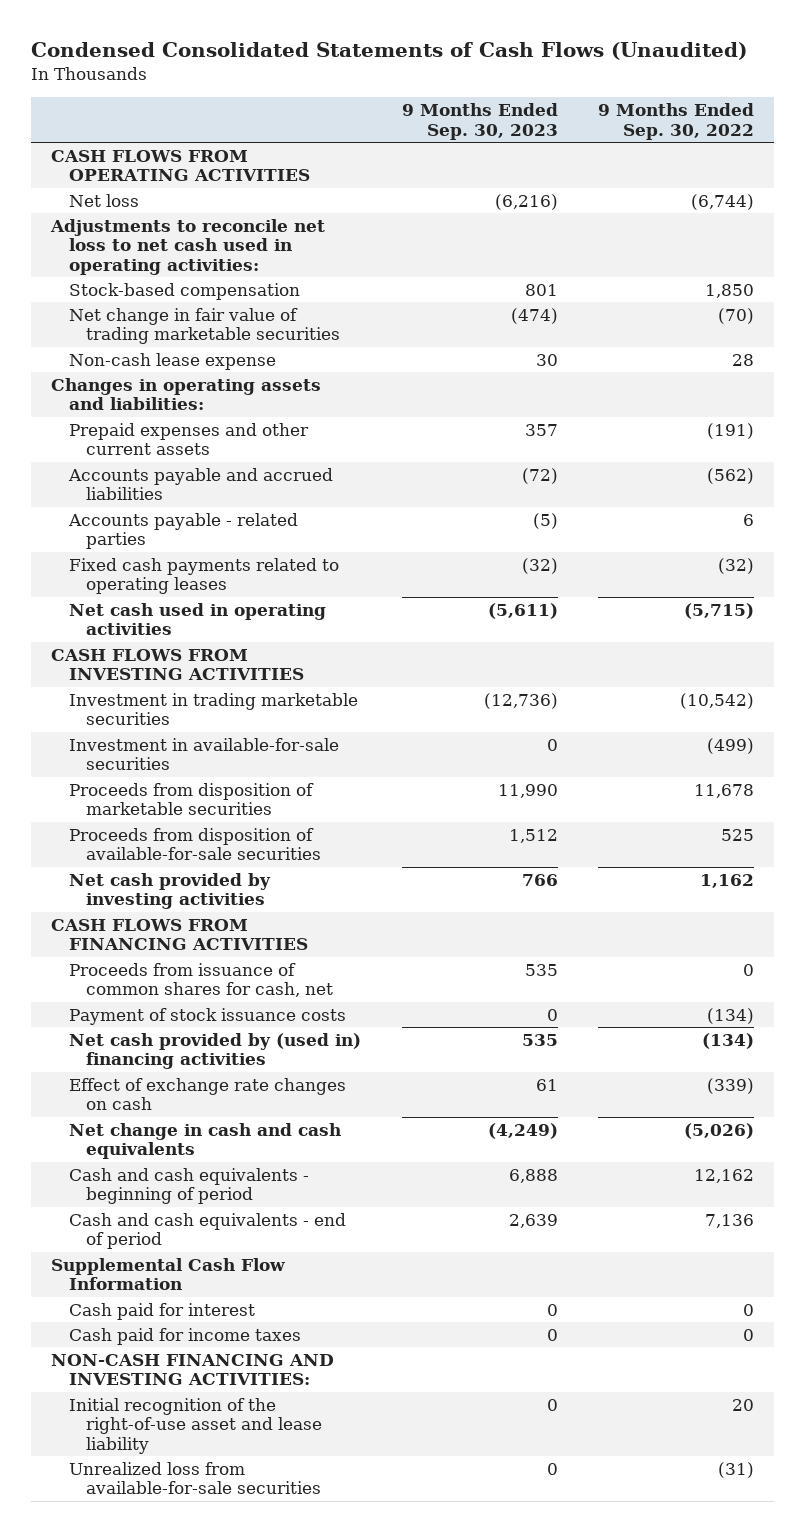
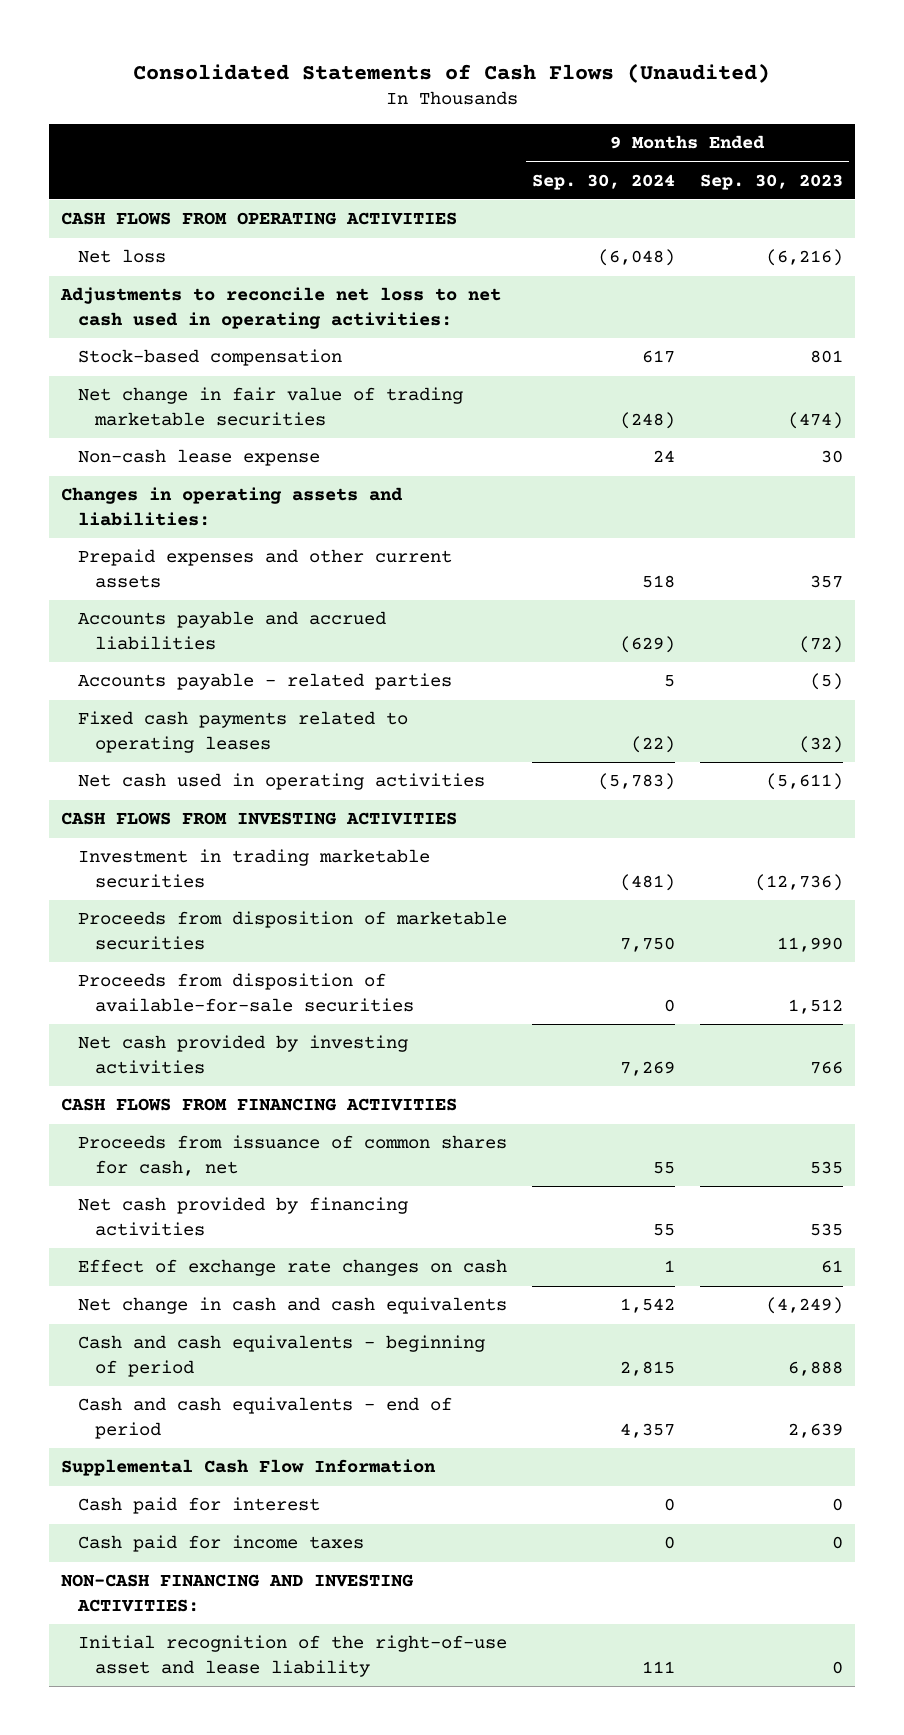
[31,42,748,61] Condensed Consolidated Statements of Cash Flows (Unaudited) -> [132,62,770,83] Consolidated Statements of Cash Flows (Unaudited)
[598,103,755,140] 9 Months Ended Sep. 30, 2022 -> none
none -> [531,173,675,190] Sep. 30, 2024
[68,737,339,771] Investment in available-for-sale securities -> none
[68,1007,346,1025] Payment of stock issuance costs -> none
[68,1032,361,1070] Net cash provided by (used in) financing activities -> [78,1197,409,1236] Net cash provided by financing activities
[68,1461,322,1495] Unrealized loss from available-for-sale securities -> none

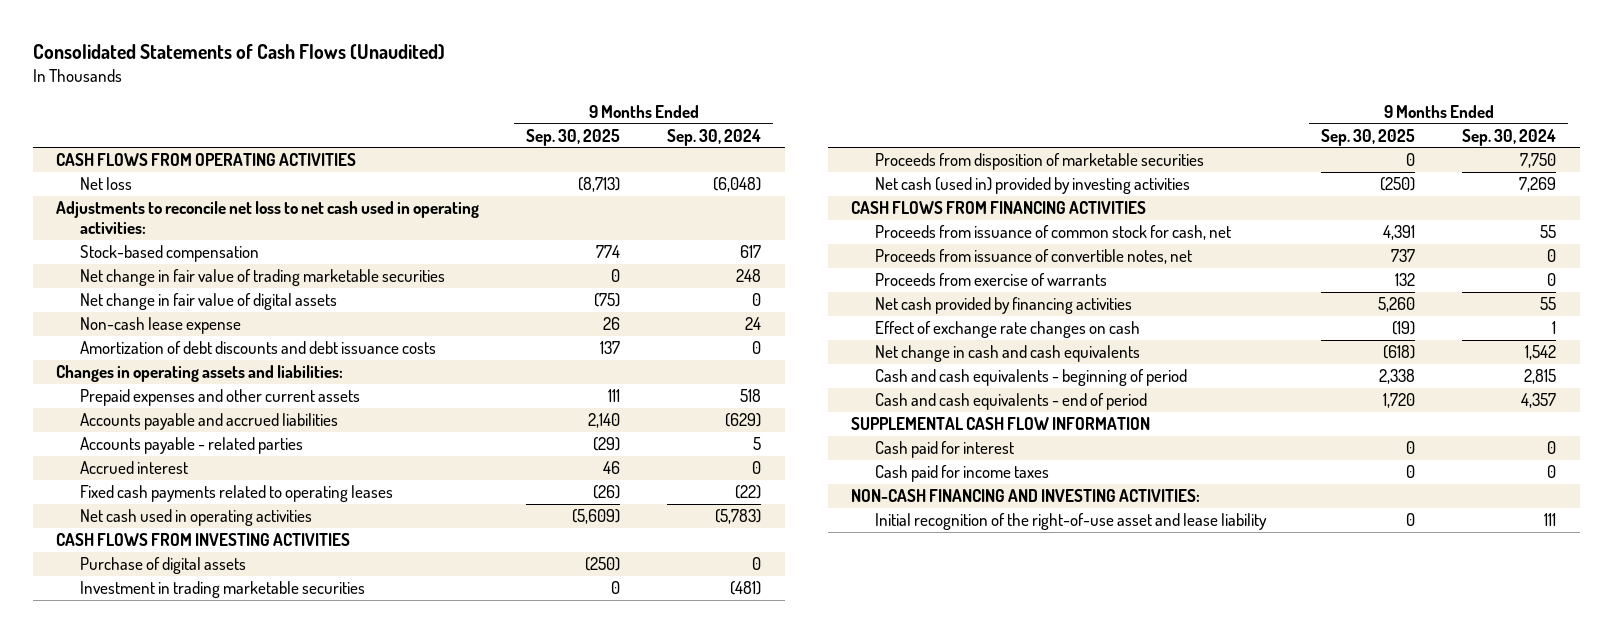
[699,173,843,190] Sep. 30, 2023 -> none
none -> [526,128,621,146] Sep. 30, 2025
[619,411,675,429] (248) -> [736,269,762,283] 248
none -> [80,293,338,311] Net change in fair value of digital assets
none -> [80,341,437,355] Amortization of debt discounts and debt issuance costs
none -> [80,461,189,475] Accrued interest
none -> [80,557,247,575] Purchase of digital assets
[78,973,415,1012] Proceeds from disposition of available-for-sale securities -> none
[78,1035,409,1074] Net cash provided by investing activities -> [875,177,1191,195] Net cash (used in) provided by investing activities
[78,1135,508,1176] Proceeds from issuance of common shares for cash, net -> [875,225,1232,241] Proceeds from issuance of common stock for cash, net
none -> [875,249,1193,265] Proceeds from issuance of convertible notes, net
none -> [875,273,1108,287] Proceeds from exercise of warrants
[61,1459,437,1477] Supplemental Cash Flow Information -> [851,417,1151,431] SUPPLEMENTAL CASH FLOW INFORMATION

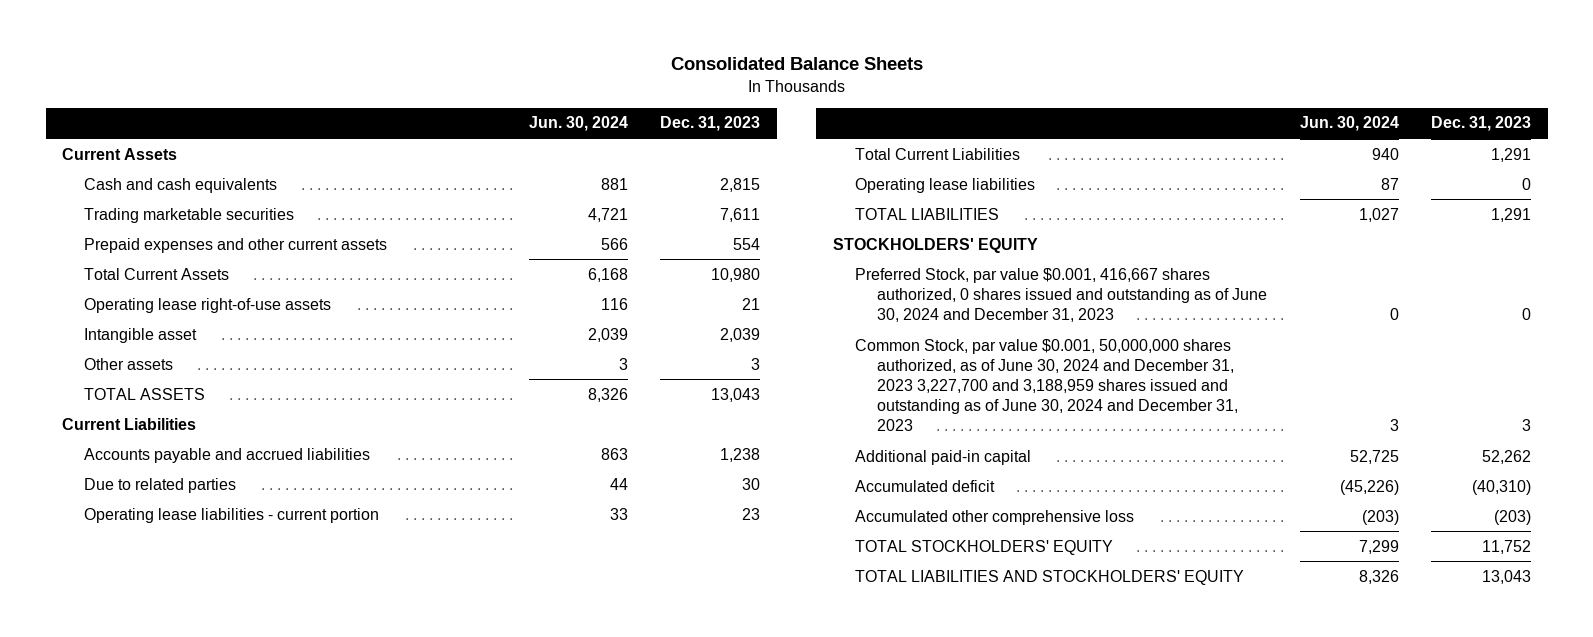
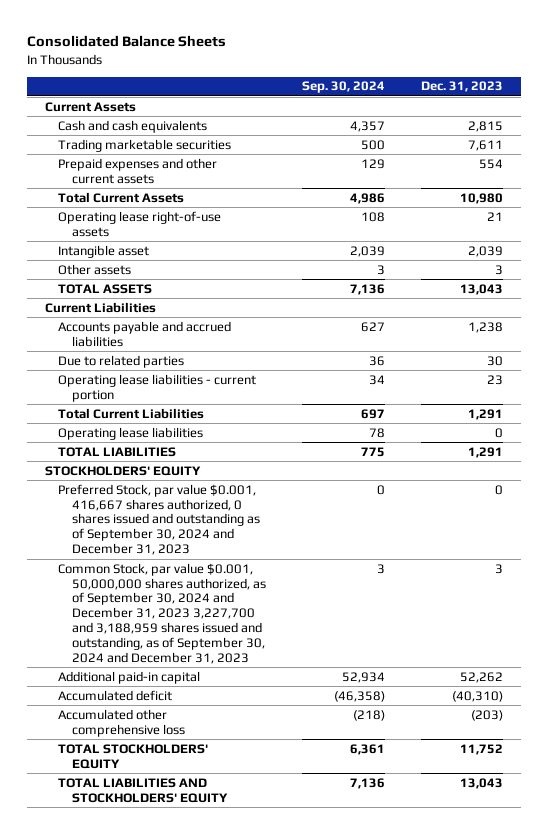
[528,116,628,132] Jun. 30, 2024 -> none
none -> [301,81,385,94] Sep. 30, 2024
[855,267,1268,322] Preferred Stock, par value $0.001, 416,667 shares authorized, 0 shares issued and outstanding as of June 30, 2024 and December 31, 2023 -> [58,483,260,556] Preferred Stock, par value $0.001, 416,667 shares authorized, 0 shares issued and outstanding as of September 30, 2024 and December 31, 2023
[855,338,1239,432] Common Stock, par value $0.001, 50,000,000 shares authorized, as of June 30, 2024 and December 31, 2023 3,227,700 and 3,188,959 shares issued and outstanding as of June 30, 2024 and December 31, 2023 -> [58,562,266,664] Common Stock, par value $0.001, 50,000,000 shares authorized, as of September 30, 2024 and December 31, 2023 3,227,700 and 3,188,959 shares issued and outstanding, as of September 30, 2024 and December 31, 2023

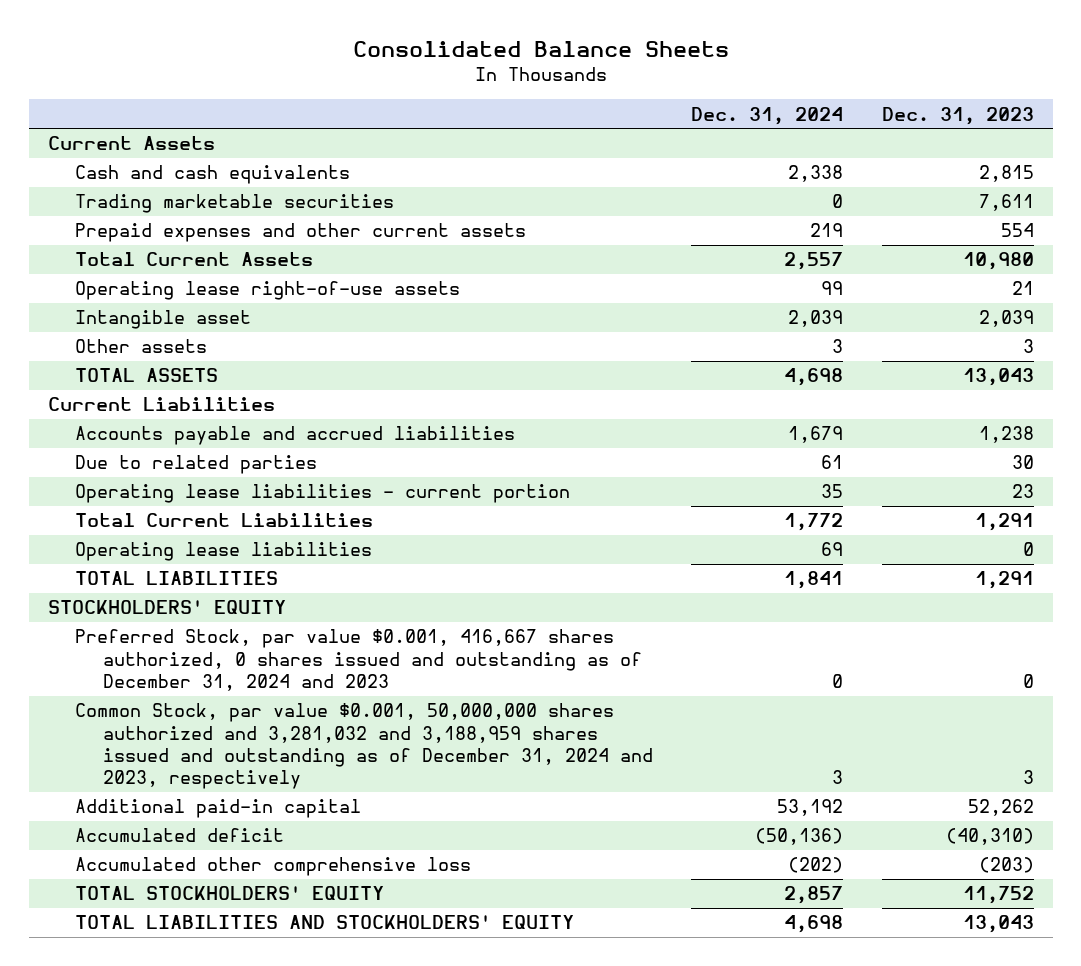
[301,81,385,94] Sep. 30, 2024 -> none
none -> [691,106,844,125] Dec. 31, 2024
[58,483,260,556] Preferred Stock, par value $0.001, 416,667 shares authorized, 0 shares issued and outstanding as of September 30, 2024 and December 31, 2023 -> [75,629,642,692] Preferred Stock, par value $0.001, 416,667 shares authorized, 0 shares issued and outstanding as of December 31, 2024 and 2023
[58,562,266,664] Common Stock, par value $0.001, 50,000,000 shares authorized, as of September 30, 2024 and December 31, 2023 3,227,700 and 3,188,959 shares issued and outstanding, as of September 30, 2024 and December 31, 2023 -> [75,703,653,790] Common Stock, par value $0.001, 50,000,000 shares authorized and 3,281,032 and 3,188,959 shares issued and outstanding as of December 31, 2024 and 2023, respectively

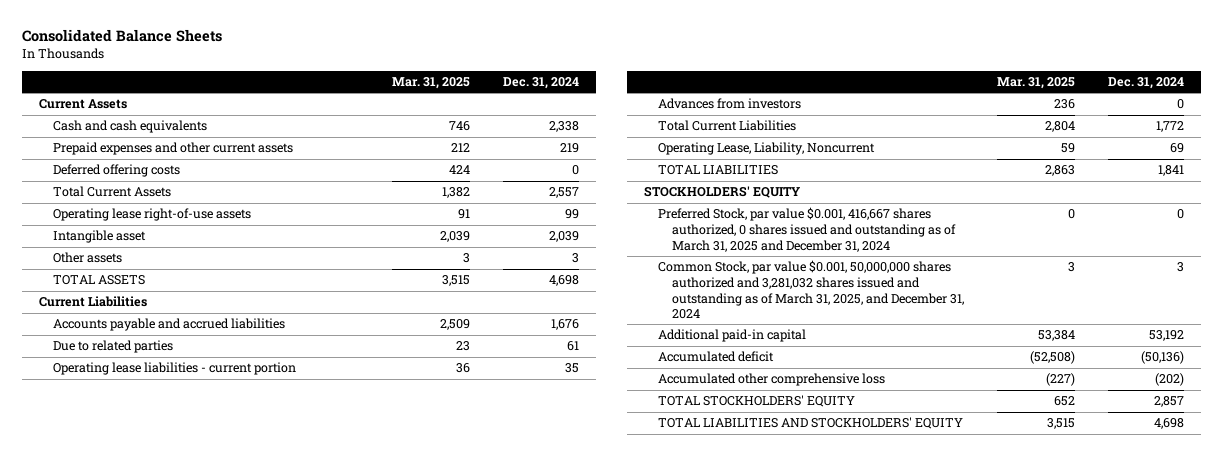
[881,106,1034,125] Dec. 31, 2023 -> none
none -> [392,77,471,90] Mar. 31, 2025
[75,194,395,214] Trading marketable securities -> none
none -> [52,164,180,178] Deferred offering costs
[788,426,844,444] 1,679 -> [551,319,580,331] 1,676
none -> [657,98,801,110] Advances from investors
[75,542,373,562] Operating lease liabilities -> [657,142,875,156] Operating Lease, Liability, Noncurrent
[75,629,642,692] Preferred Stock, par value $0.001, 416,667 shares authorized, 0 shares issued and outstanding as of December 31, 2024 and 2023 -> [657,207,957,252] Preferred Stock, par value $0.001, 416,667 shares authorized, 0 shares issued and outstanding as of March 31, 2025 and December 31, 2024
[75,703,653,790] Common Stock, par value $0.001, 50,000,000 shares authorized and 3,281,032 and 3,188,959 shares issued and outstanding as of December 31, 2024 and 2023, respectively -> [657,260,965,320] Common Stock, par value $0.001, 50,000,000 shares authorized and 3,281,032 shares issued and outstanding as of March 31, 2025, and December 31, 2024

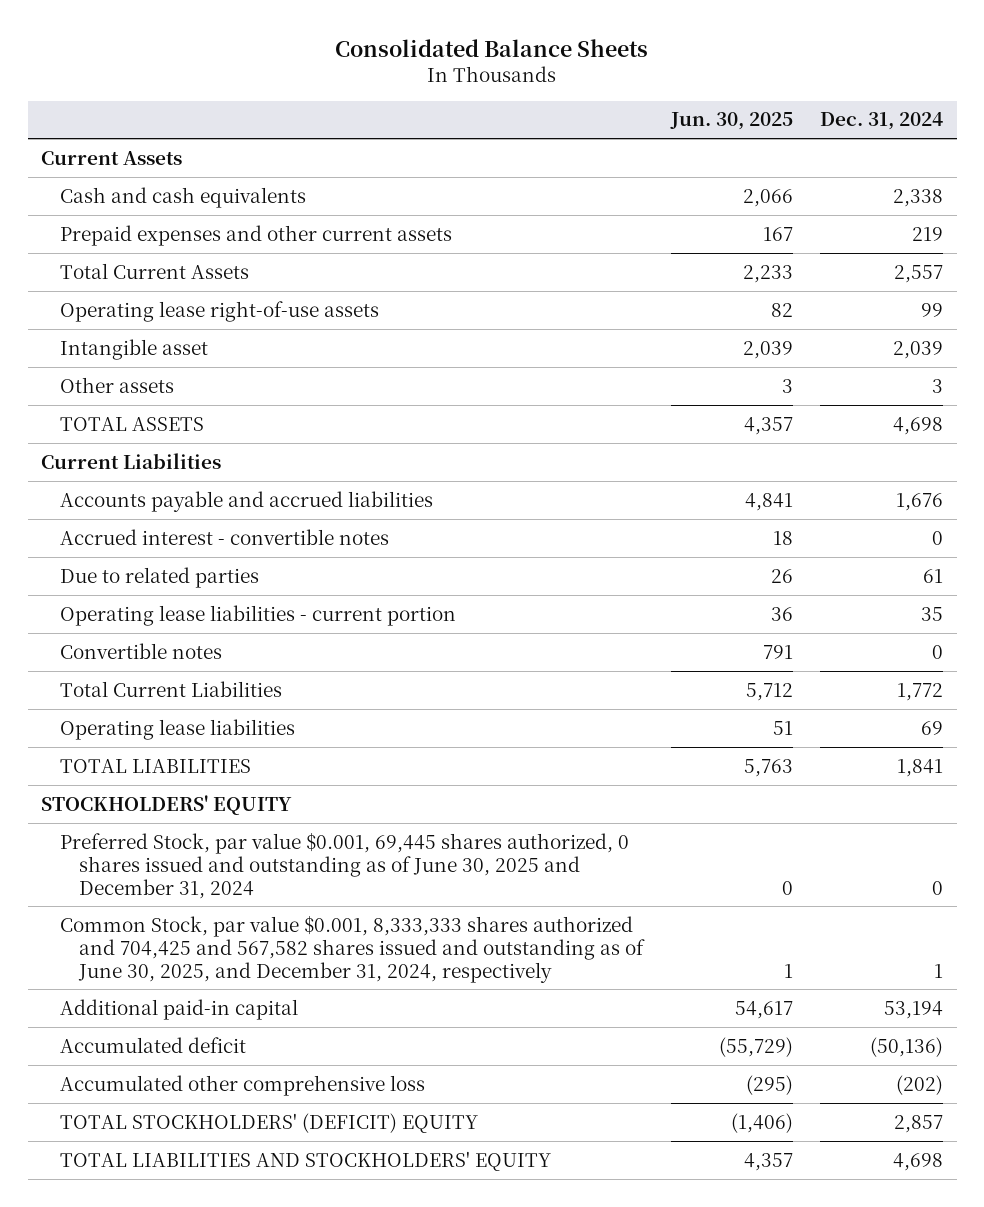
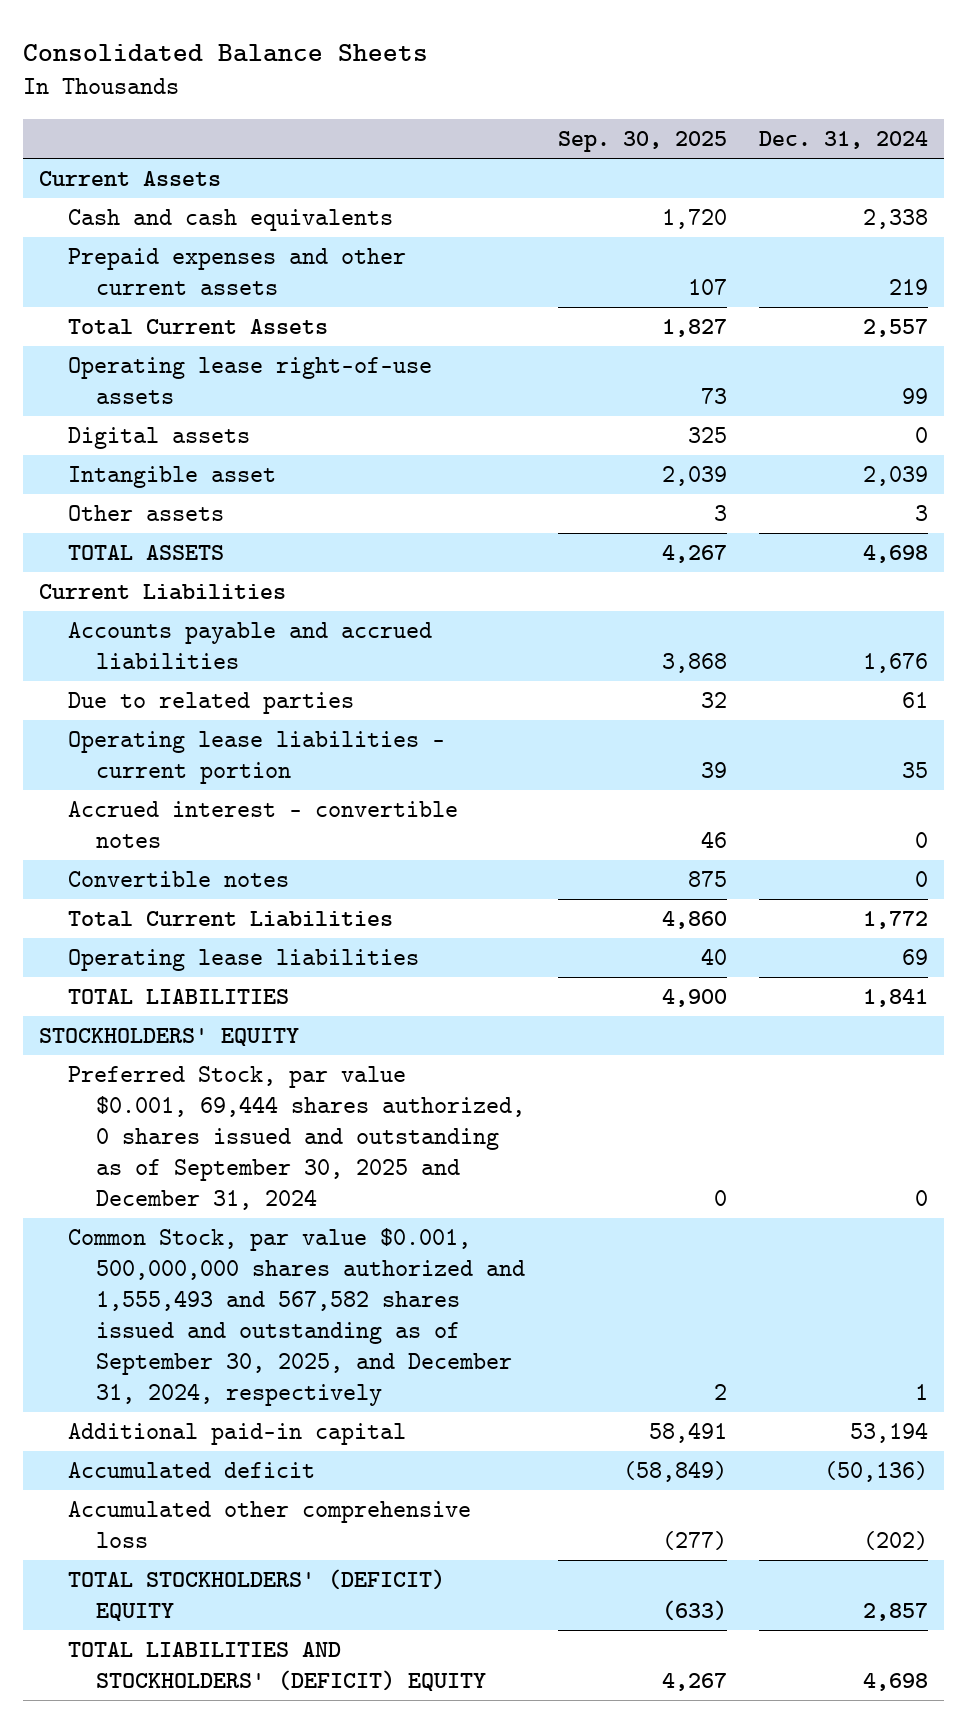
[669,112,793,131] Jun. 30, 2025 -> none
none -> [557,130,727,152] Sep. 30, 2025
none -> [67,427,250,450] Digital assets
[60,528,390,545] Accrued interest - convertible notes -> [67,801,458,848] Accrued interest - convertible notes
[60,832,630,899] Preferred Stock, par value $0.001, 69,445 shares authorized, 0 shares issued and outstanding as of June 30, 2025 and December 31, 2024 -> [67,1066,526,1210] Preferred Stock, par value $0.001, 69,444 shares authorized, 0 shares issued and outstanding as of September 30, 2025 and December 31, 2024
[60,915,646,983] Common Stock, par value $0.001, 8,333,333 shares authorized and 704,425 and 567,582 shares issued and outstanding as of June 30, 2025, and December 31, 2024, respectively -> [67,1228,526,1406] Common Stock, par value $0.001, 500,000,000 shares authorized and 1,555,493 and 567,582 shares issued and outstanding as of September 30, 2025, and December 31, 2024, respectively
[60,1150,552,1171] TOTAL LIABILITIES AND STOCKHOLDERS' EQUITY -> [67,1642,487,1691] TOTAL LIABILITIES AND STOCKHOLDERS' (DEFICIT) EQUITY

